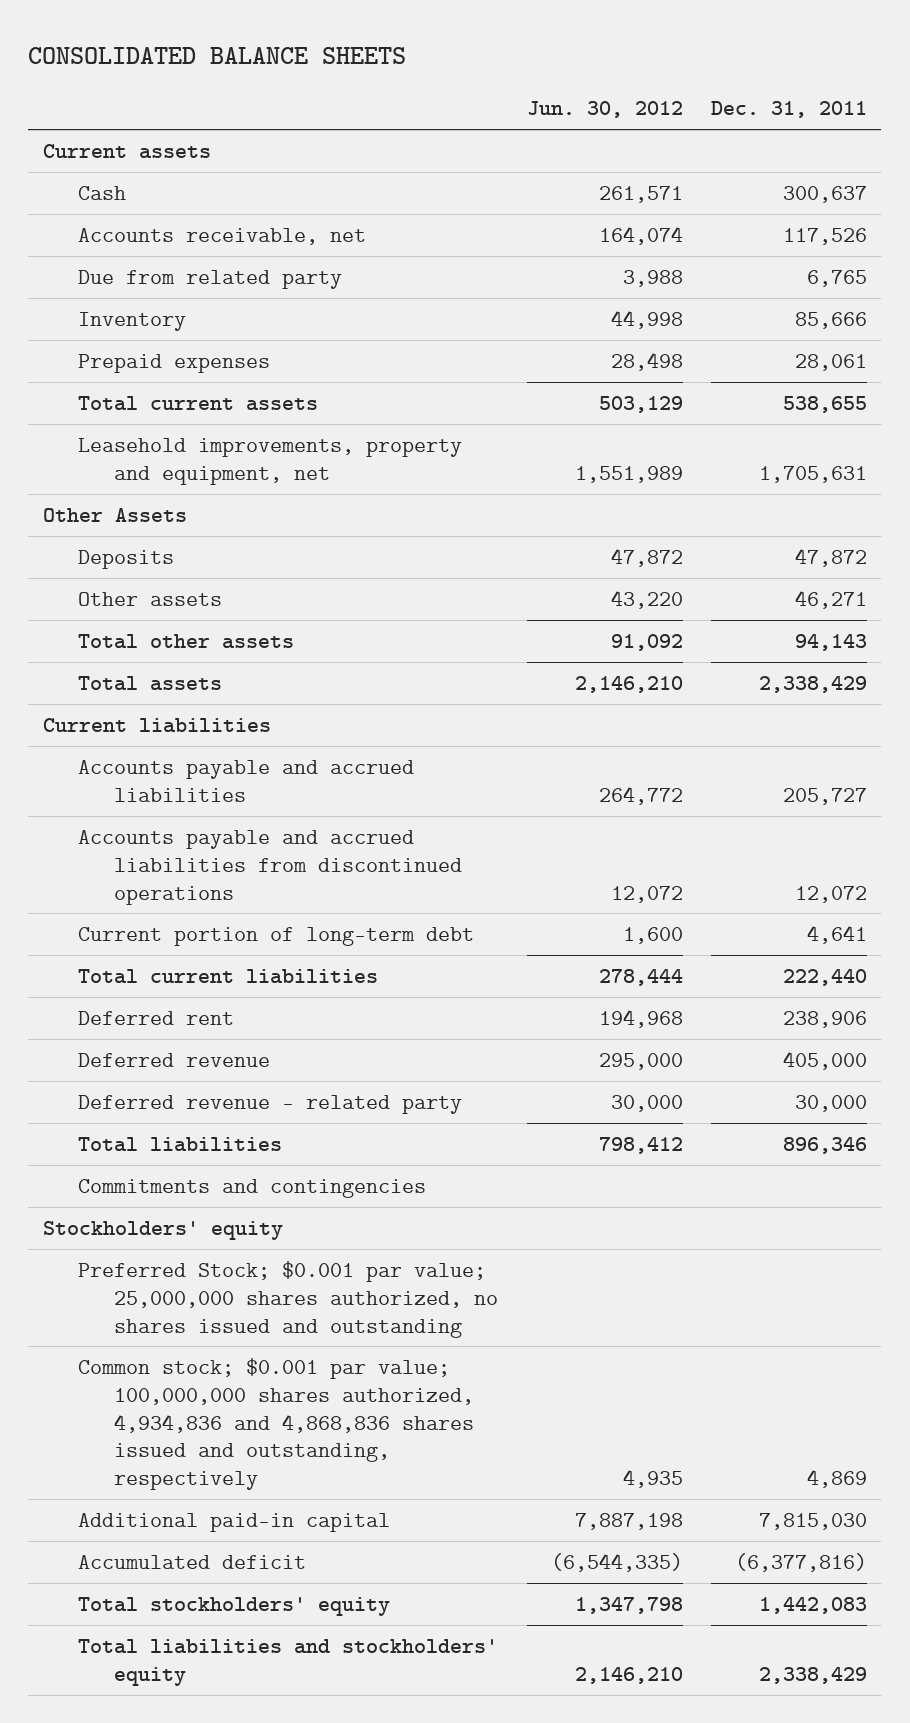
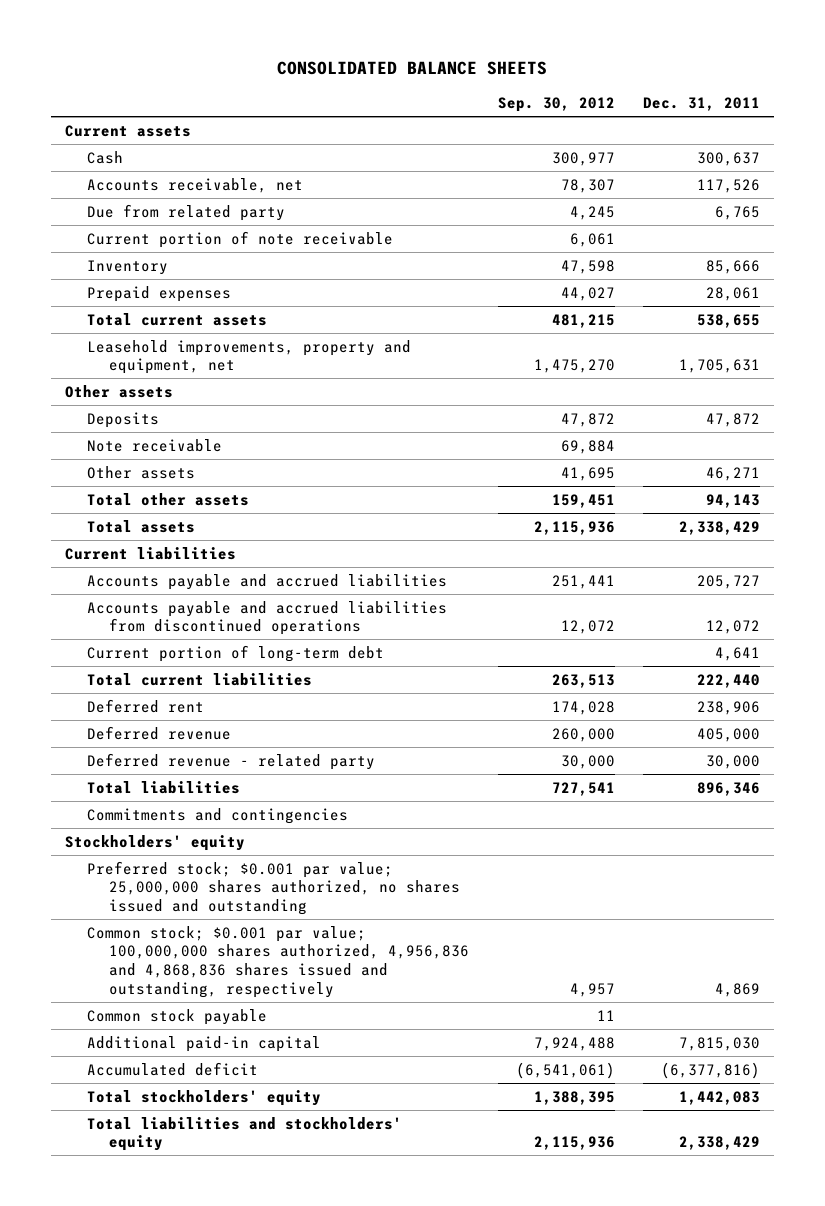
[526,101,683,119] Jun. 30, 2012 -> none
none -> [497,97,615,113] Sep. 30, 2012
none -> [87,230,394,248] Current portion of note receivable
[42,507,187,522] Other Assets -> [65,384,174,398] Other assets
none -> [87,438,223,452] Note receivable
[78,1260,499,1338] Preferred Stock; $0.001 par value; 25,000,000 shares authorized, no shares issued and outstanding -> [87,860,461,916] Preferred stock; $0.001 par value; 25,000,000 shares authorized, no shares issued and outstanding
[78,1357,475,1491] Common stock; $0.001 par value; 100,000,000 shares authorized, 4,934,836 and 4,868,836 shares issued and outstanding, respectively -> [87,925,470,998] Common stock; $0.001 par value; 100,000,000 shares authorized, 4,956,836 and 4,868,836 shares issued and outstanding, respectively
none -> [87,1008,268,1025] Common stock payable

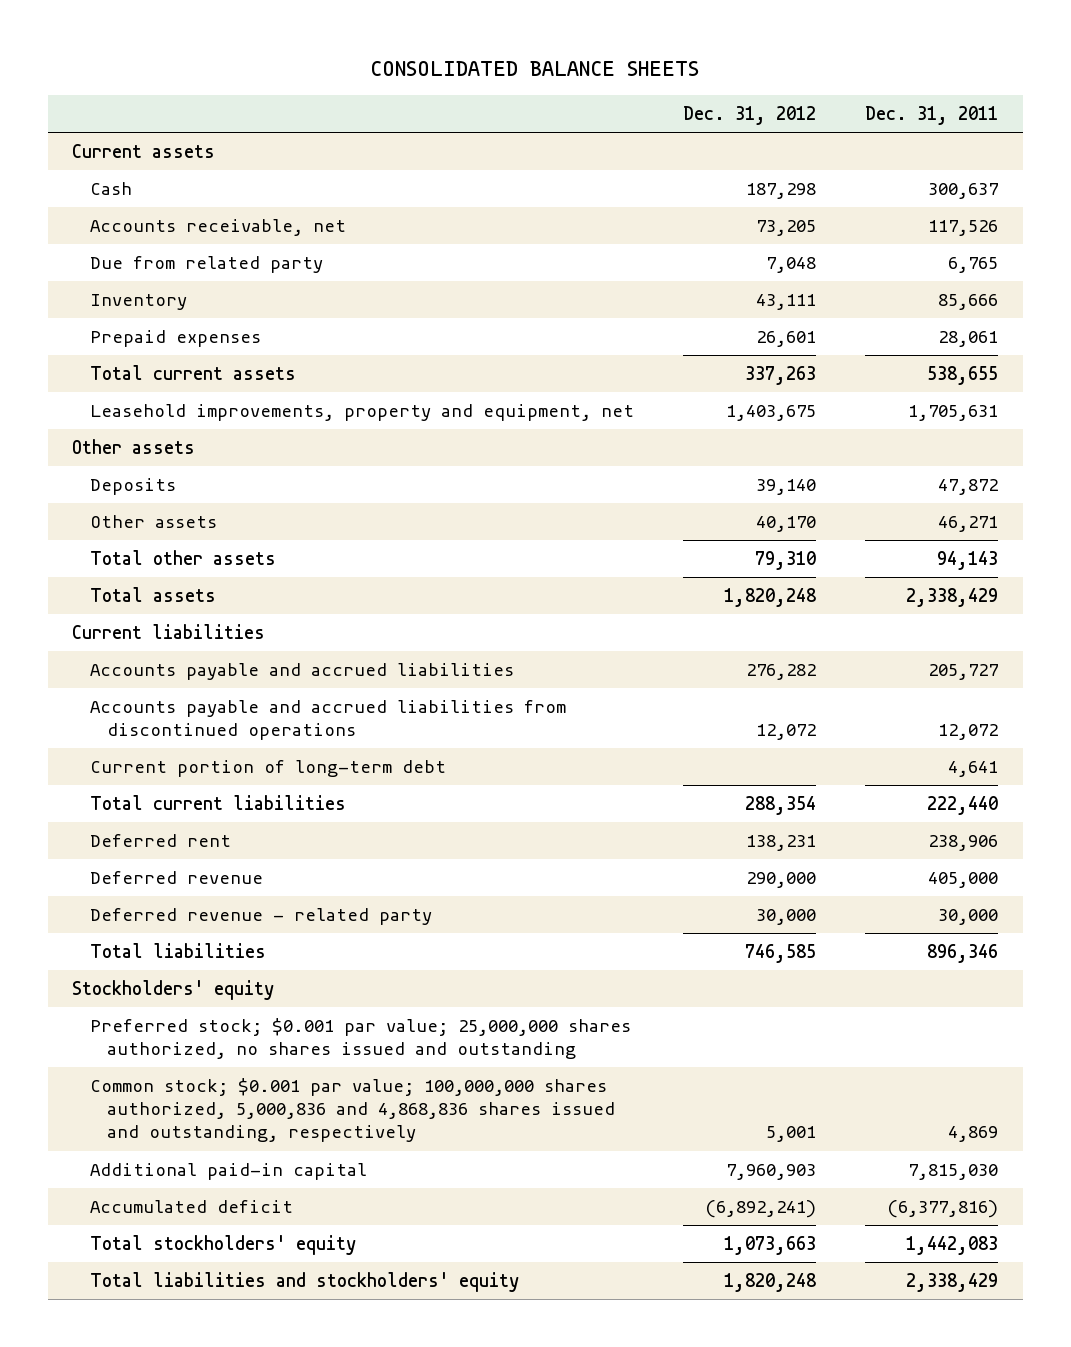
[497,97,615,113] Sep. 30, 2012 -> none
none -> [683,105,817,125] Dec. 31, 2012
[87,230,394,248] Current portion of note receivable -> none
[87,438,223,452] Note receivable -> none
[87,807,349,824] Commitments and contingencies -> none
[87,1008,268,1025] Common stock payable -> none
[87,925,470,998] Common stock; $0.001 par value; 100,000,000 shares authorized, 4,956,836 and 4,868,836 shares issued and outstanding, respectively -> [89,1077,616,1143] Common stock; $0.001 par value; 100,000,000 shares authorized, 5,000,836 and 4,868,836 shares issued and outstanding, respectively

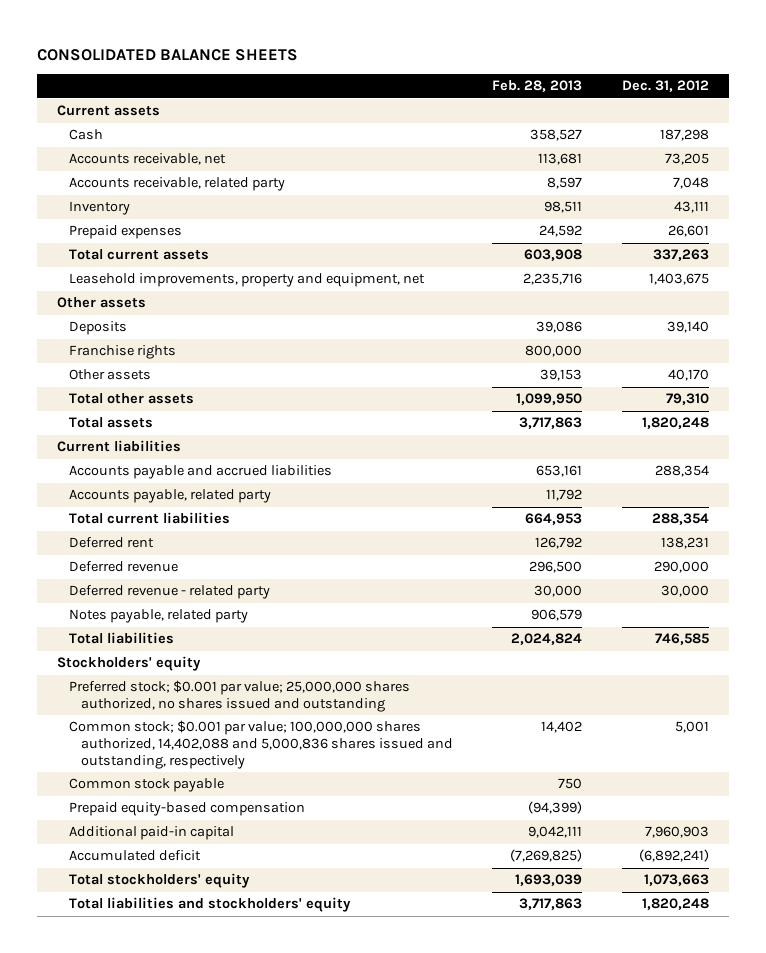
[865,105,999,125] Dec. 31, 2011 -> none
none -> [492,80,583,93] Feb. 28, 2013
[89,255,323,273] Due from related party -> [68,177,285,192] Accounts receivable, related party
none -> [68,345,176,360] Franchise rights
[89,699,566,741] Accounts payable and accrued liabilities from discontinued operations -> none
[89,759,446,777] Current portion of long-term debt -> none
[746,663,817,680] 276,282 -> [655,465,710,478] 288,354
none -> [68,489,271,504] Accounts payable, related party
none -> [68,609,248,624] Notes payable, related party
[89,1077,616,1143] Common stock; $0.001 par value; 100,000,000 shares authorized, 5,000,836 and 4,868,836 shares issued and outstanding, respectively -> [68,720,453,769] Common stock; $0.001 par value; 100,000,000 shares authorized, 14,402,088 and 5,000,836 shares issued and outstanding, respectively
none -> [68,778,224,793] Common stock payable
none -> [68,802,305,817] Prepaid equity-based compensation

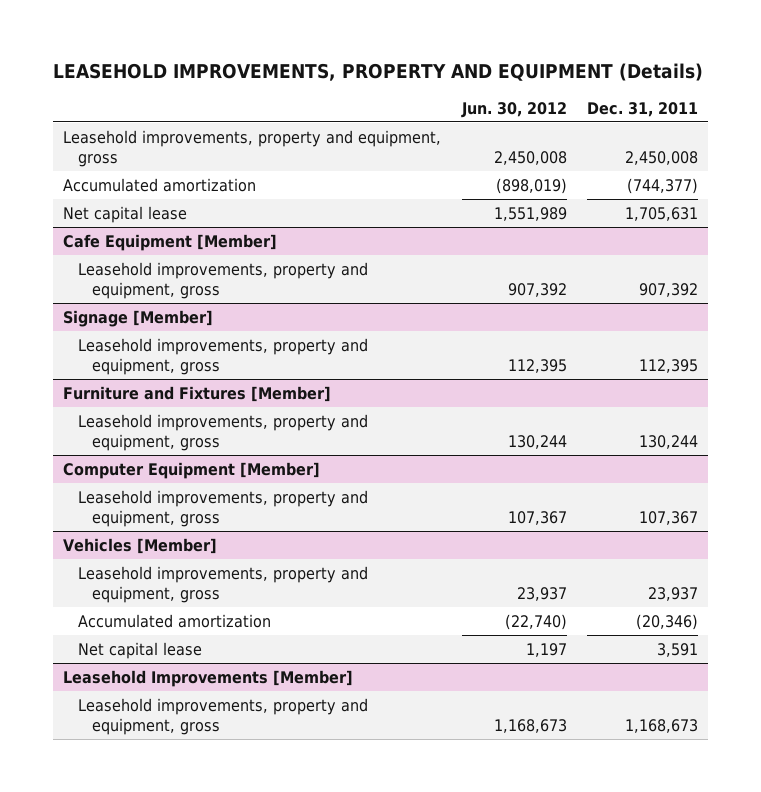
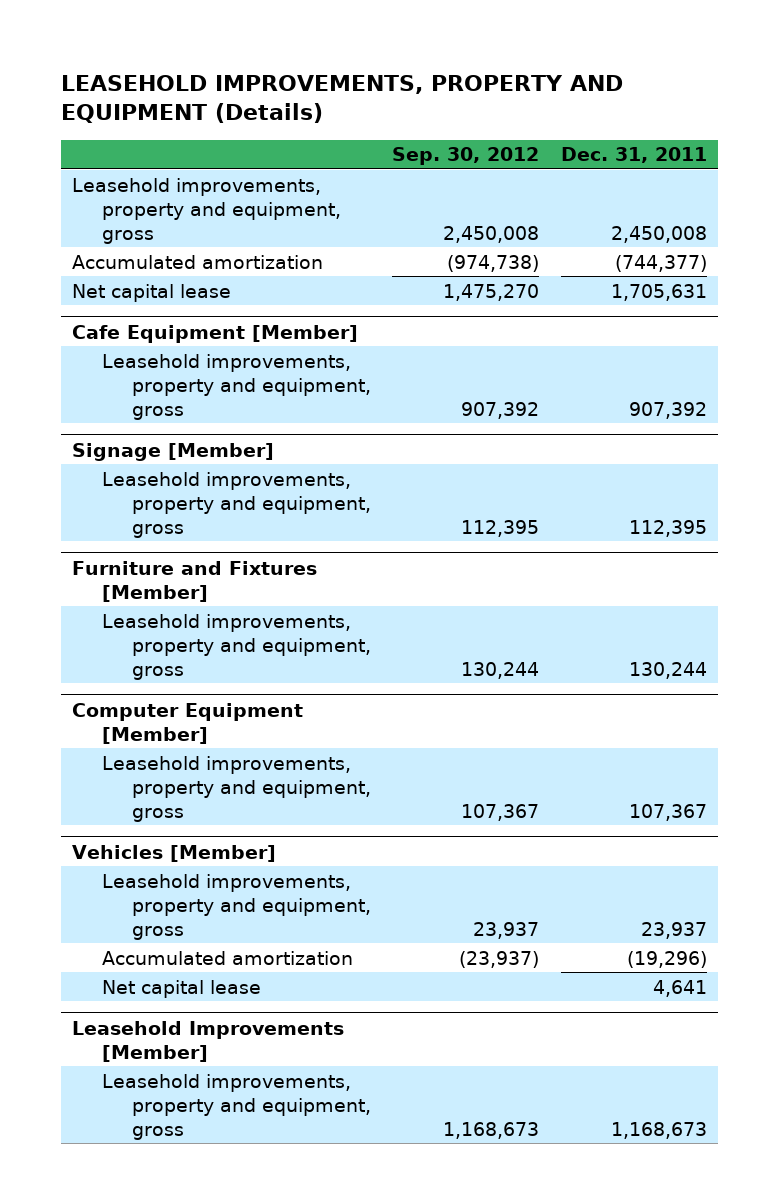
[460,101,567,118] Jun. 30, 2012 -> none
none -> [392,147,540,166] Sep. 30, 2012
[636,613,699,630] (20,346) -> [626,950,707,968] (19,296)
[657,642,699,657] 3,591 -> [652,979,707,997] 4,641

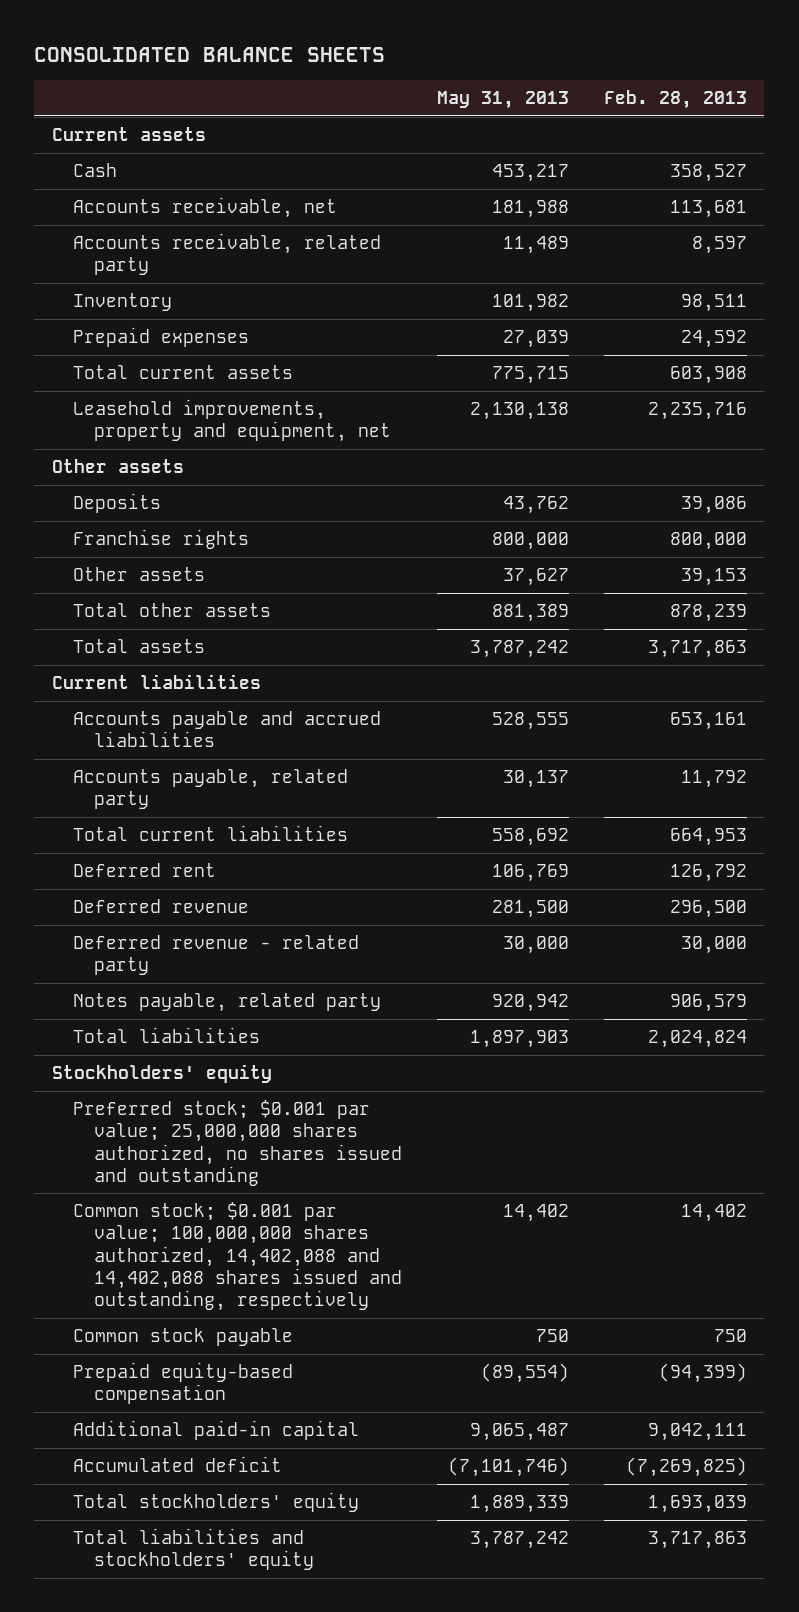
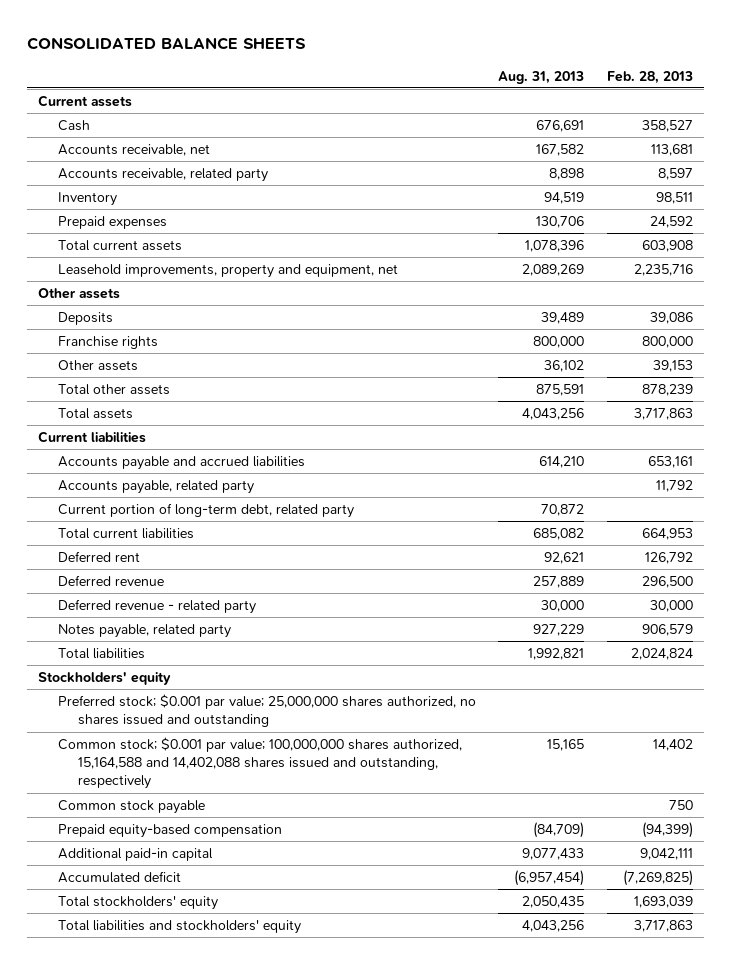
[436,91,569,110] May 31, 2013 -> none
none -> [498,70,585,84] Aug. 31, 2013
none -> [58,503,355,519] Current portion of long-term debt, related party
[72,1202,402,1312] Common stock; $0.001 par value; 100,000,000 shares authorized, 14,402,088 and 14,402,088 shares issued and outstanding, respectively -> [58,737,463,790] Common stock; $0.001 par value; 100,000,000 shares authorized, 15,164,588 and 14,402,088 shares issued and outstanding, respectively

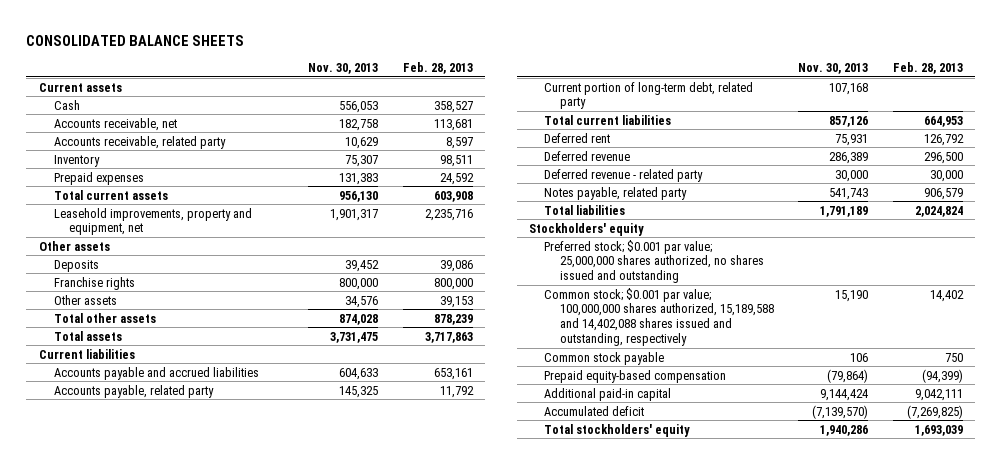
[498,70,585,84] Aug. 31, 2013 -> none
none -> [307,63,378,75] Nov. 30, 2013
[58,737,463,790] Common stock; $0.001 par value; 100,000,000 shares authorized, 15,164,588 and 14,402,088 shares issued and outstanding, respectively -> [544,287,774,347] Common stock; $0.001 par value; 100,000,000 shares authorized, 15,189,588 and 14,402,088 shares issued and outstanding, respectively
[58,920,302,935] Total liabilities and stockholders' equity -> none

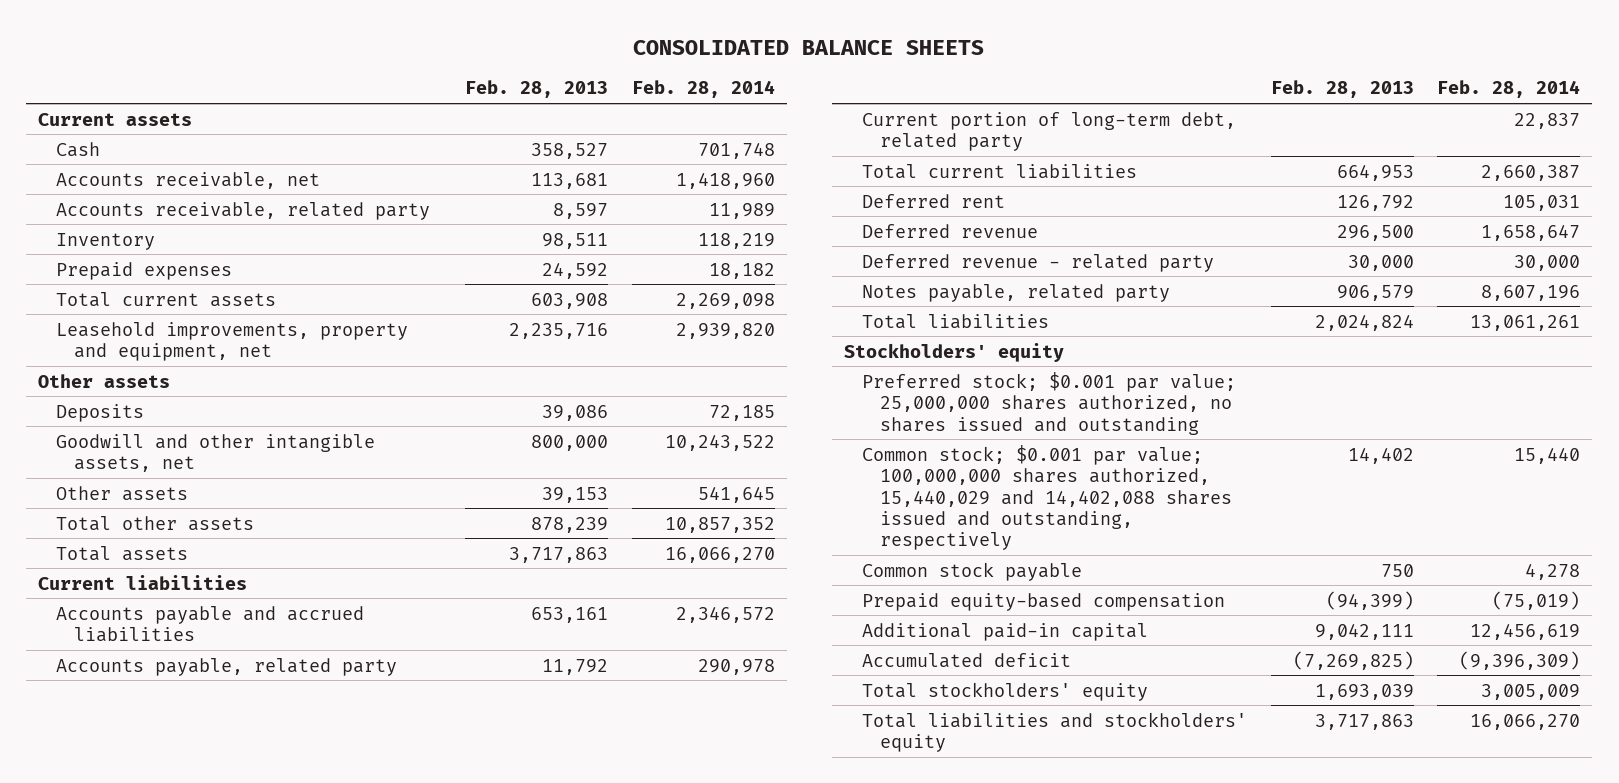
[307,63,378,75] Nov. 30, 2013 -> none
none -> [631,80,775,99] Feb. 28, 2014
[53,276,135,290] Franchise rights -> none
none -> [56,433,376,473] Goodwill and other intangible assets, net
[544,287,774,347] Common stock; $0.001 par value; 100,000,000 shares authorized, 15,189,588 and 14,402,088 shares issued and outstanding, respectively -> [861,444,1232,551] Common stock; $0.001 par value; 100,000,000 shares authorized, 15,440,029 and 14,402,088 shares issued and outstanding, respectively
none -> [861,711,1247,753] Total liabilities and stockholders' equity

